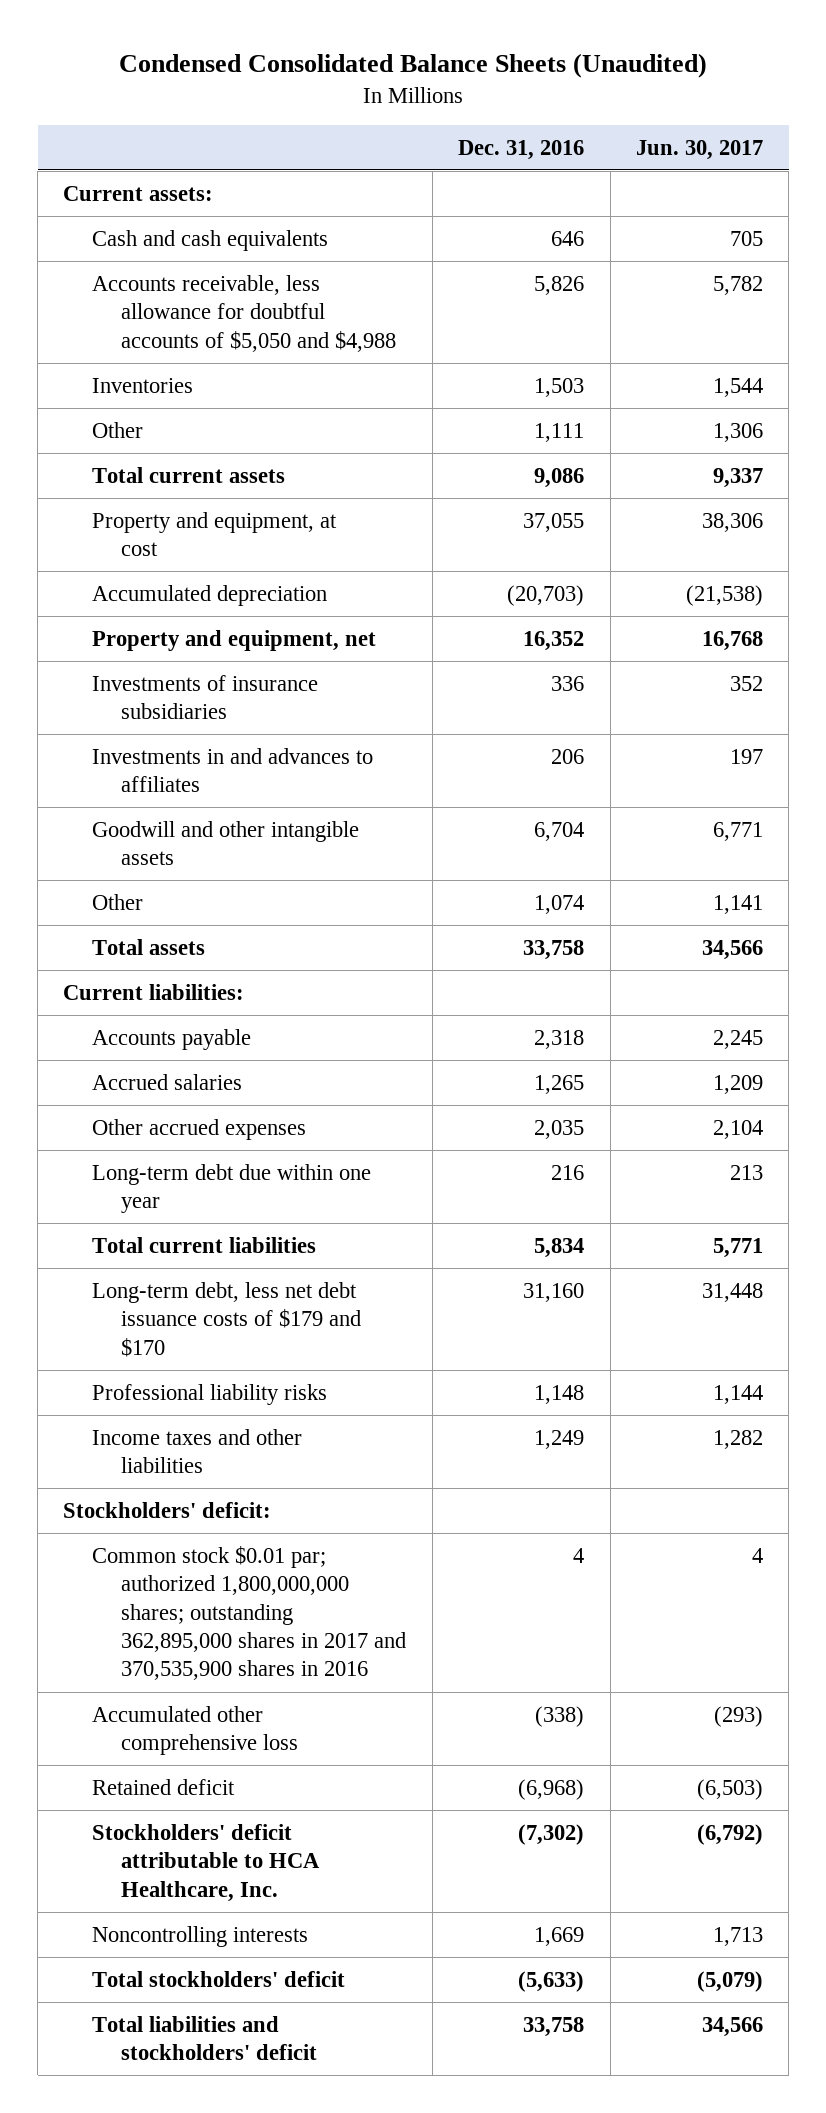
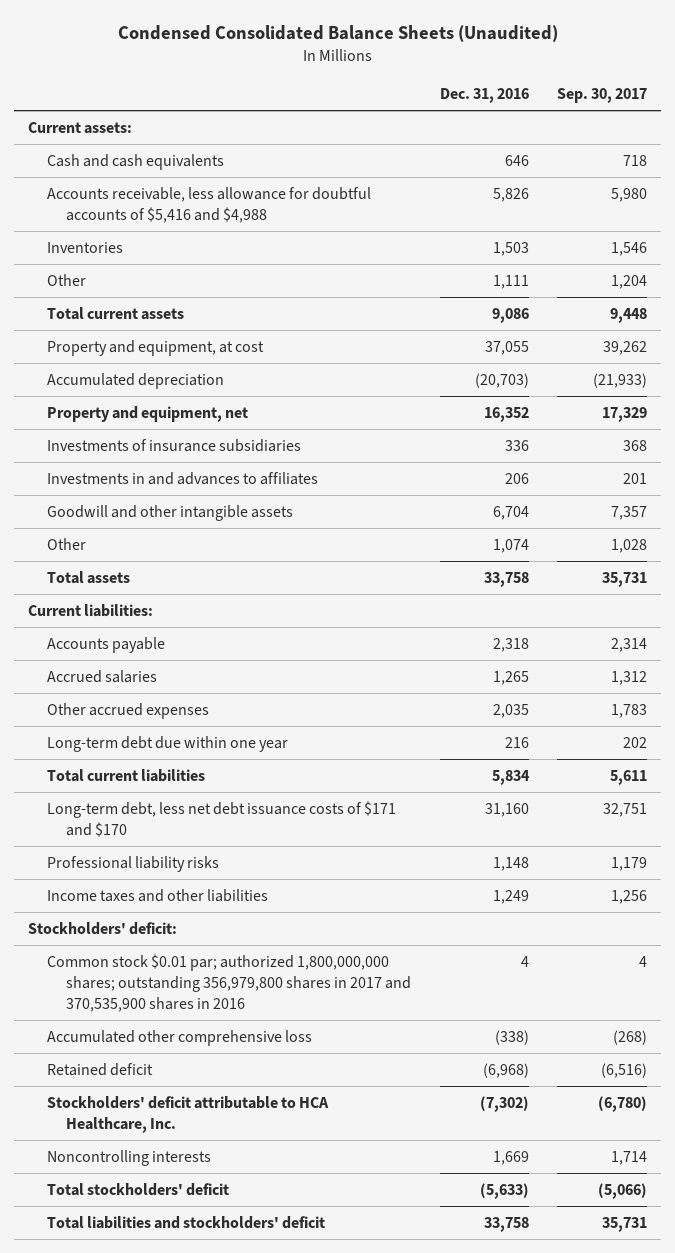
[635,139,763,160] Jun. 30, 2017 -> none
none -> [557,88,648,104] Sep. 30, 2017
[92,274,397,352] Accounts receivable, less allowance for doubtful accounts of $5,050 and $4,988 -> [47,187,372,223] Accounts receivable, less allowance for doubtful accounts of $5,416 and $4,988
[92,1281,362,1357] Long-term debt, less net debt issuance costs of $179 and $170 -> [47,801,397,837] Long-term debt, less net debt issuance costs of $171 and $170
[92,1545,407,1681] Common stock $0.01 par; authorized 1,800,000,000 shares; outstanding 362,895,000 shares in 2017 and 370,535,900 shares in 2016 -> [47,954,412,1012] Common stock $0.01 par; authorized 1,800,000,000 shares; outstanding 356,979,800 shares in 2017 and 370,535,900 shares in 2016

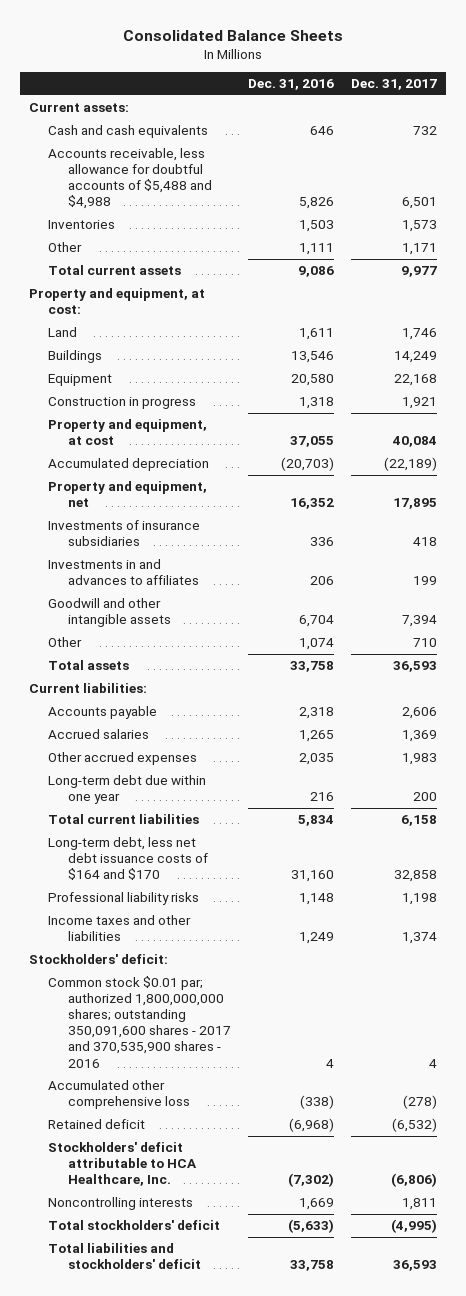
[117,24,558,42] Condensed Consolidated Balance Sheets (Unaudited) -> [123,29,344,41] Consolidated Balance Sheets
[557,88,648,104] Sep. 30, 2017 -> none
none -> [351,79,438,91] Dec. 31, 2017
[47,187,372,223] Accounts receivable, less allowance for doubtful accounts of $5,416 and $4,988 -> [48,148,213,210] Accounts receivable, less allowance for doubtful accounts of $5,488 and $4,988
none -> [28,288,205,315] Property and equipment, at cost:
none -> [48,327,78,338] Land
none -> [48,350,103,364] Buildings
none -> [48,374,113,387] Equipment
none -> [48,397,197,410] Construction in progress
[47,801,397,837] Long-term debt, less net debt issuance costs of $171 and $170 -> [48,837,209,881] Long-term debt, less net debt issuance costs of $164 and $170
[47,954,412,1012] Common stock $0.01 par; authorized 1,800,000,000 shares; outstanding 356,979,800 shares in 2017 and 370,535,900 shares in 2016 -> [48,976,232,1068] Common stock $0.01 par; authorized 1,800,000,000 shares; outstanding 350,091,600 shares - 2017 and 370,535,900 shares - 2016

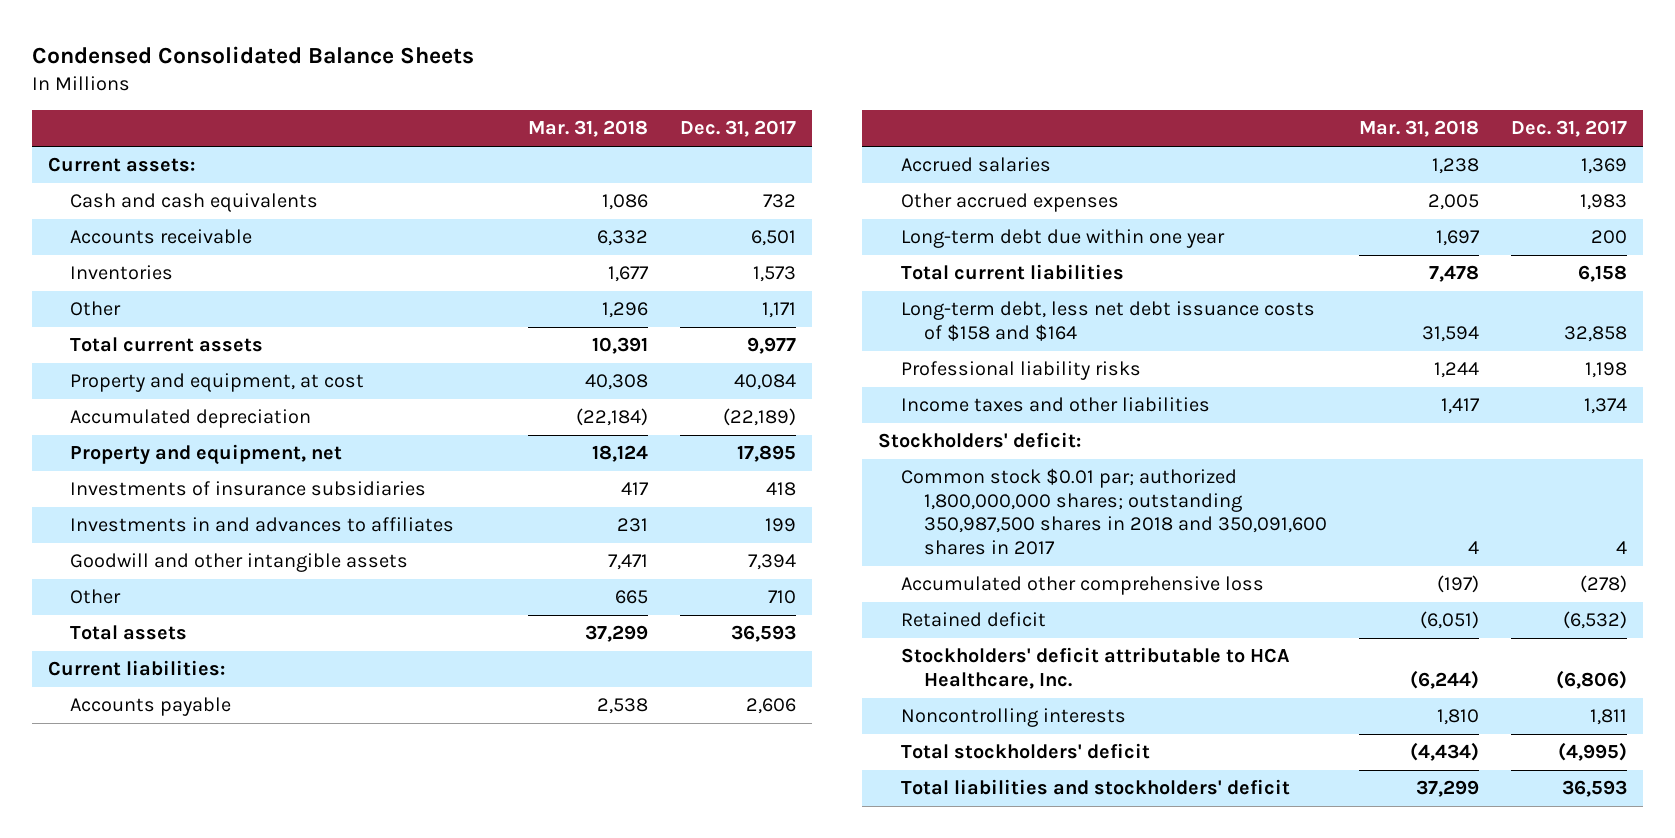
[123,29,344,41] Consolidated Balance Sheets -> [31,45,474,64] Condensed Consolidated Balance Sheets
[248,79,335,91] Dec. 31, 2016 -> none
none -> [528,120,649,138] Mar. 31, 2018
[48,148,213,210] Accounts receivable, less allowance for doubtful accounts of $5,488 and $4,988 -> [70,229,253,245] Accounts receivable
[28,288,205,315] Property and equipment, at cost: -> none
[48,327,78,338] Land -> none
[48,350,103,364] Buildings -> none
[48,374,113,387] Equipment -> none
[48,397,197,410] Construction in progress -> none
[48,837,209,881] Long-term debt, less net debt issuance costs of $164 and $170 -> [901,301,1316,341] Long-term debt, less net debt issuance costs of $158 and $164
[48,976,232,1068] Common stock $0.01 par; authorized 1,800,000,000 shares; outstanding 350,091,600 shares - 2017 and 370,535,900 shares - 2016 -> [901,468,1327,555] Common stock $0.01 par; authorized 1,800,000,000 shares; outstanding 350,987,500 shares in 2018 and 350,091,600 shares in 2017

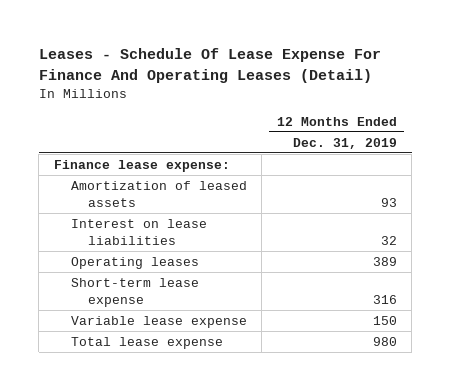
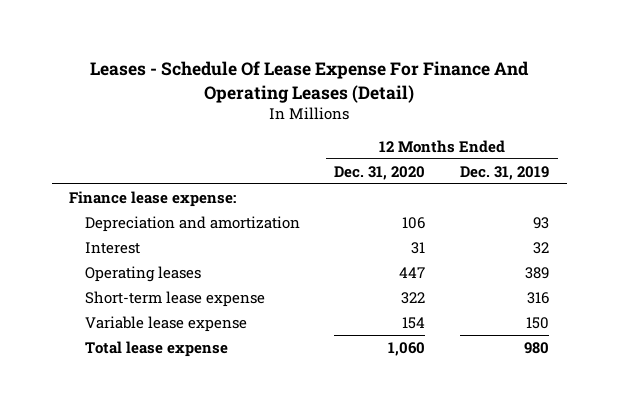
none -> [334,165,426,180] Dec. 31, 2020
[70,180,247,207] Amortization of leased assets -> [84,215,300,232] Depreciation and amortization
[70,218,207,245] Interest on lease liabilities -> [84,241,140,254] Interest

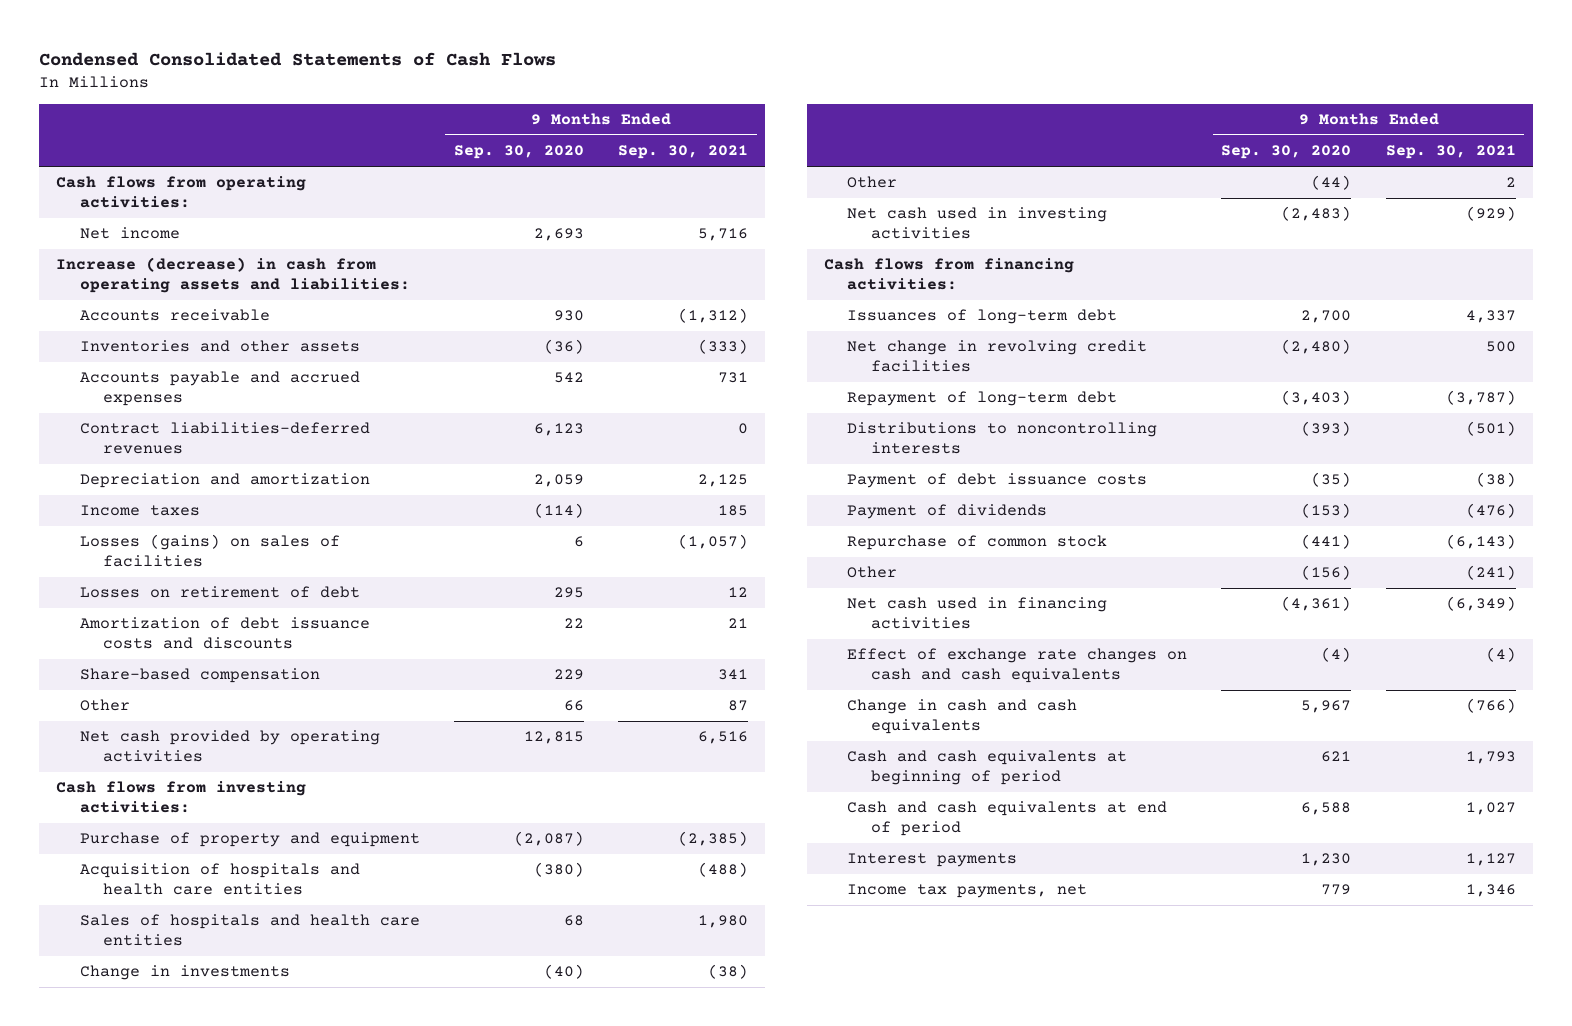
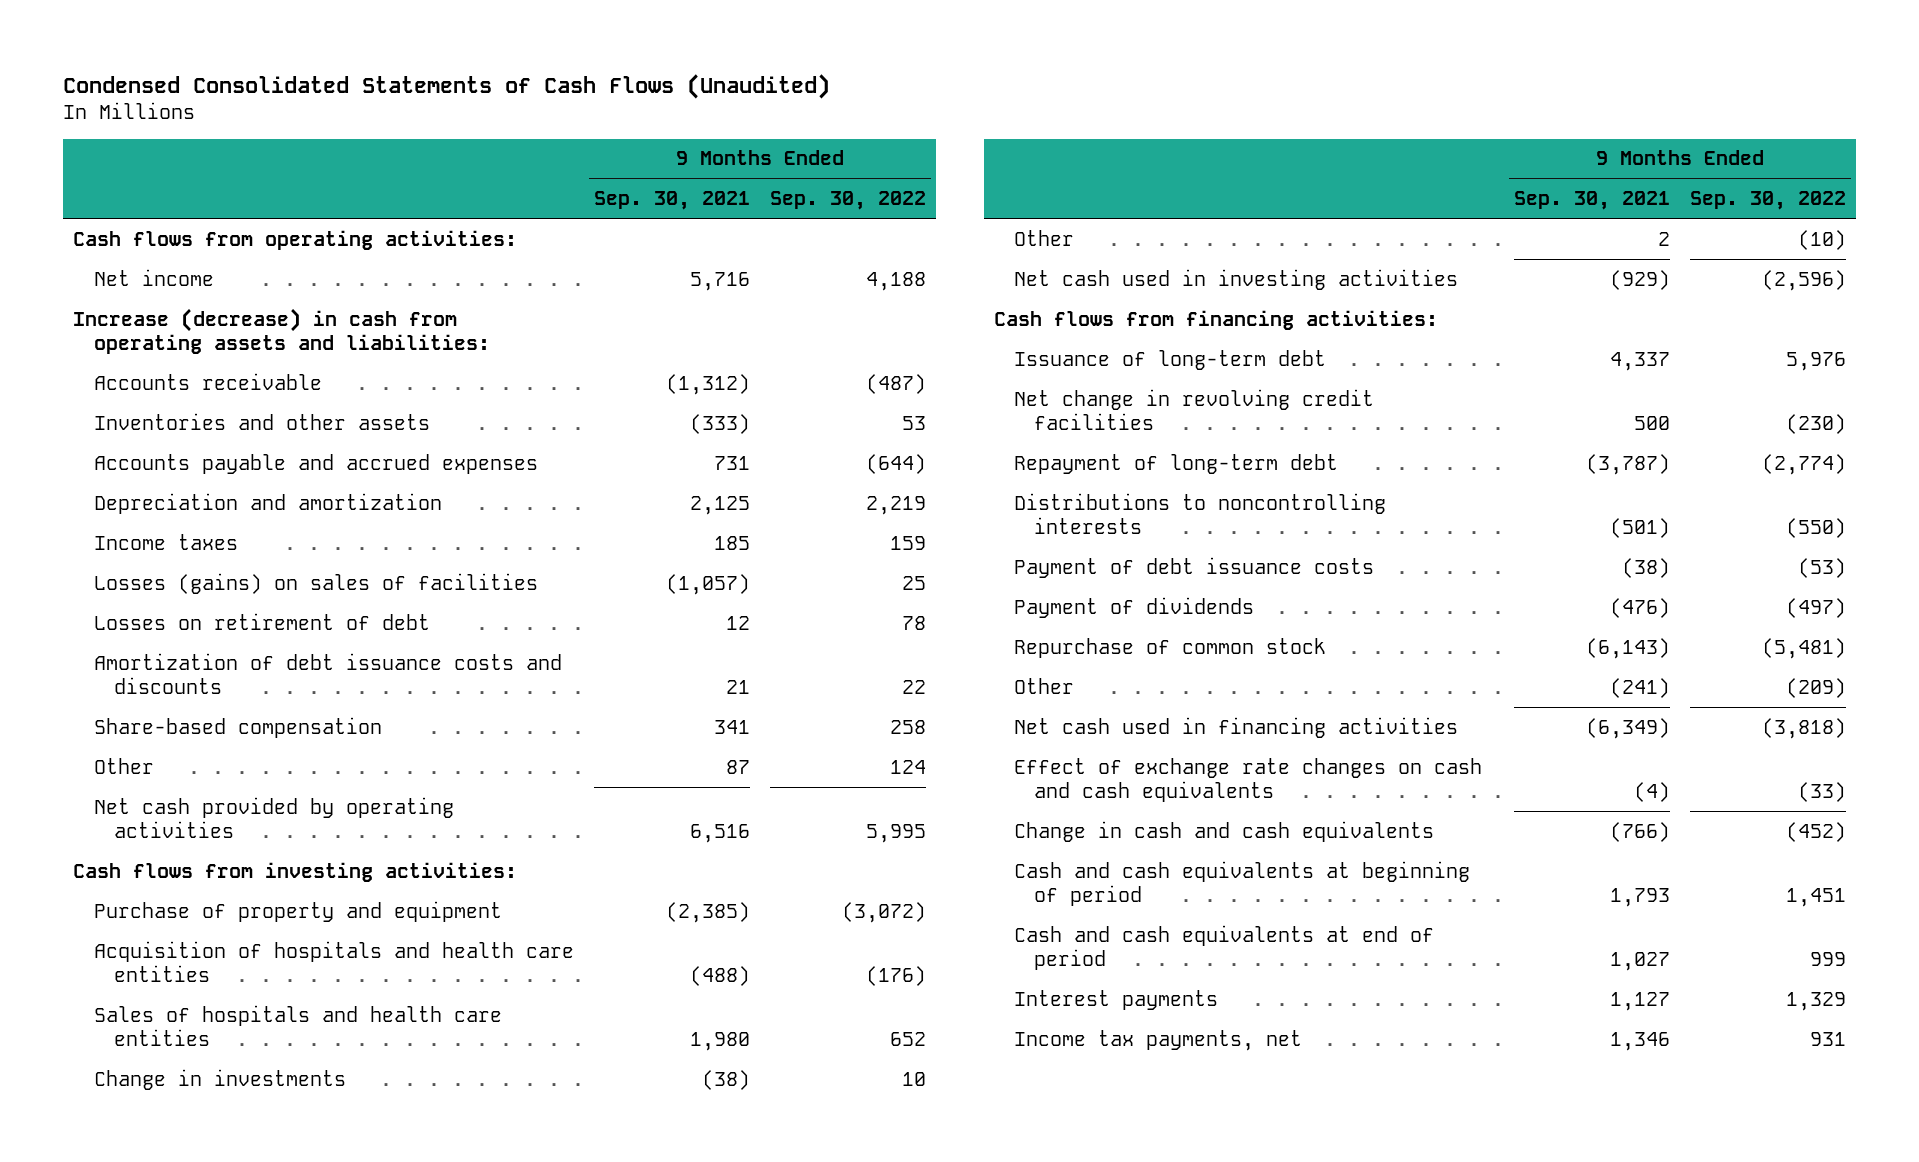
[39,51,557,66] Condensed Consolidated Statements of Cash Flows -> [63,74,831,100] Condensed Consolidated Statements of Cash Flows (Unaudited)
[453,145,584,160] Sep. 30, 2020 -> none
none -> [769,190,926,210] Sep. 30, 2022
[79,422,370,454] Contract liabilities-deferred revenues -> none
[847,309,1118,325] Issuances of long-term debt -> [1014,349,1327,370] Issuance of long-term debt

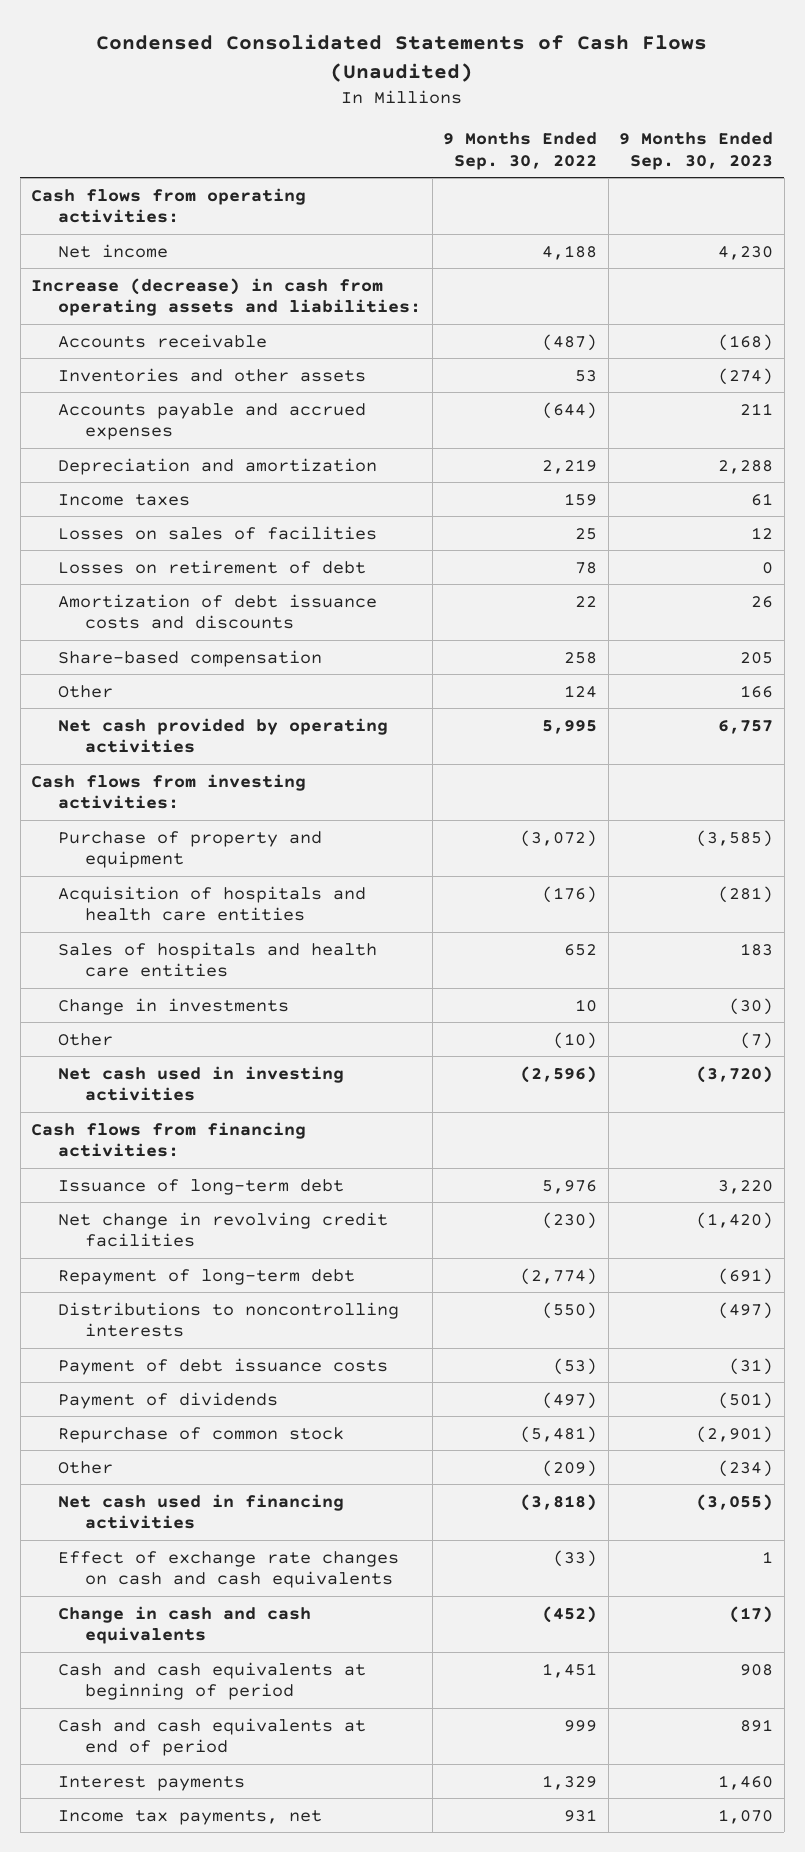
[593,190,750,210] Sep. 30, 2021 -> none
none -> [619,132,774,170] 9 Months Ended Sep. 30, 2023
[93,572,538,594] Losses (gains) on sales of facilities -> [58,525,378,540] Losses on sales of facilities

